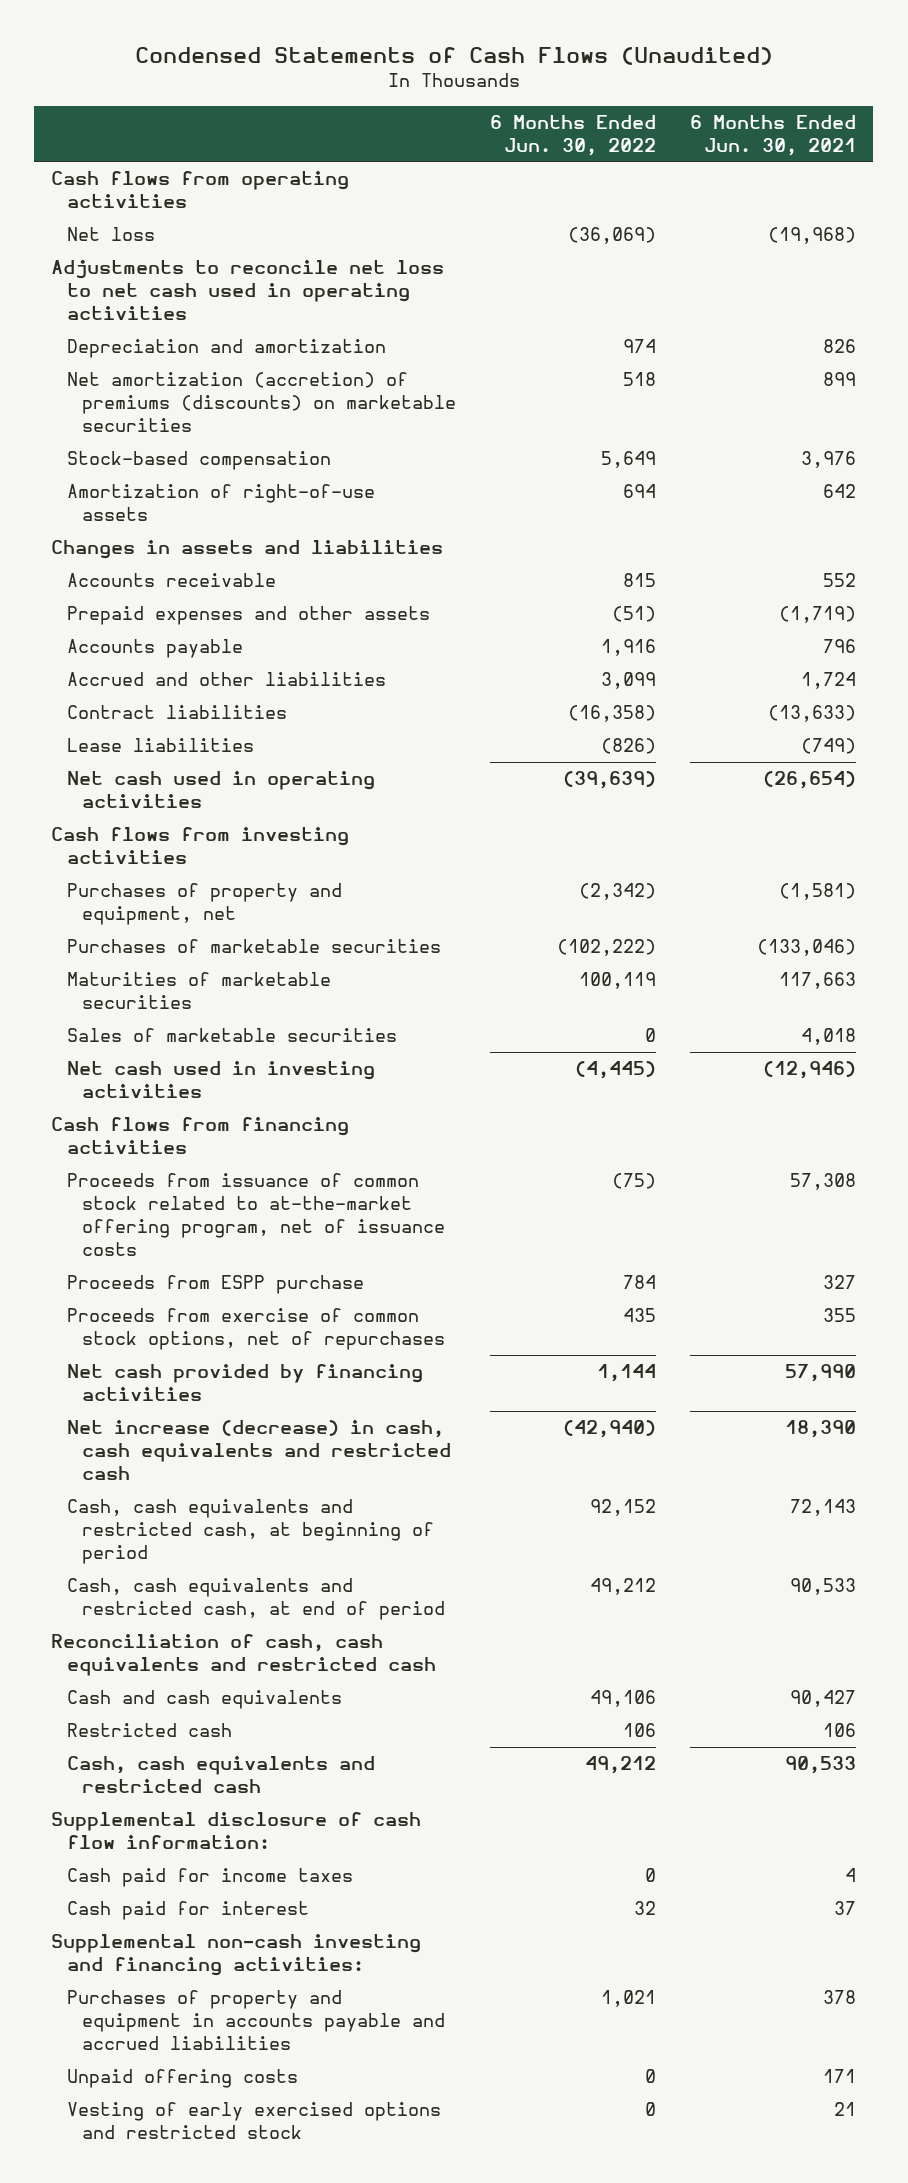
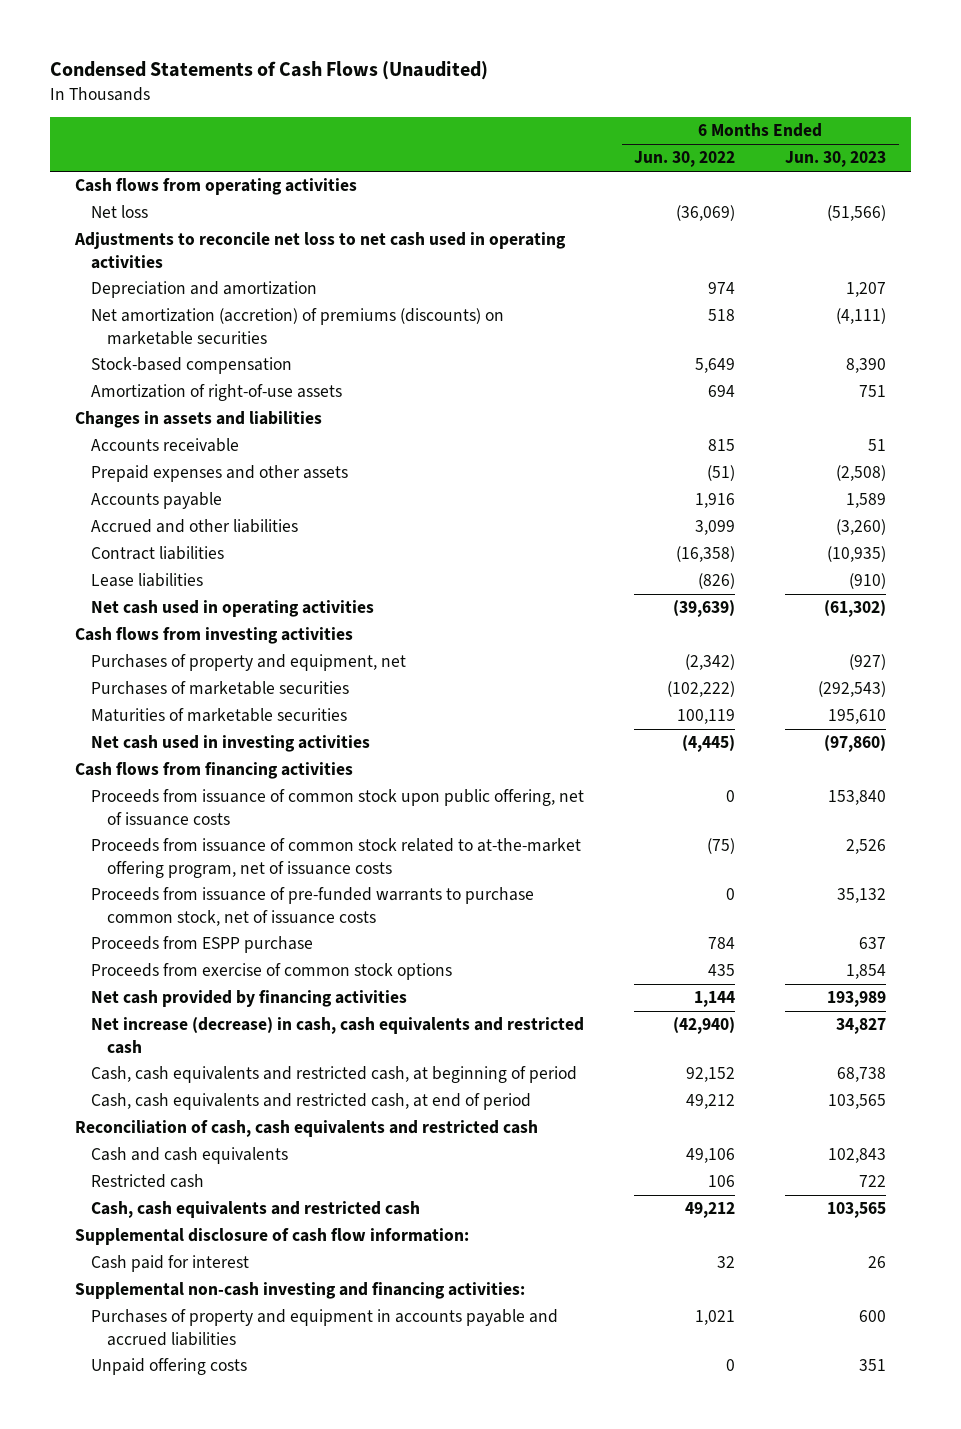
[690,114,857,156] 6 Months Ended Jun. 30, 2021 -> none
none -> [785,151,887,168] Jun. 30, 2023
[66,1028,397,1043] Sales of marketable securities -> none
none -> [90,789,584,826] Proceeds from issuance of common stock upon public offering, net of issuance costs
none -> [90,887,534,926] Proceeds from issuance of pre-funded warrants to purchase common stock, net of issuance costs
[66,1308,445,1351] Proceeds from exercise of common stock options, net of repurchases -> [90,963,452,981] Proceeds from exercise of common stock options
[66,1868,353,1888] Cash paid for income taxes -> none
[66,2102,441,2140] Vesting of early exercised options and restricted stock -> none

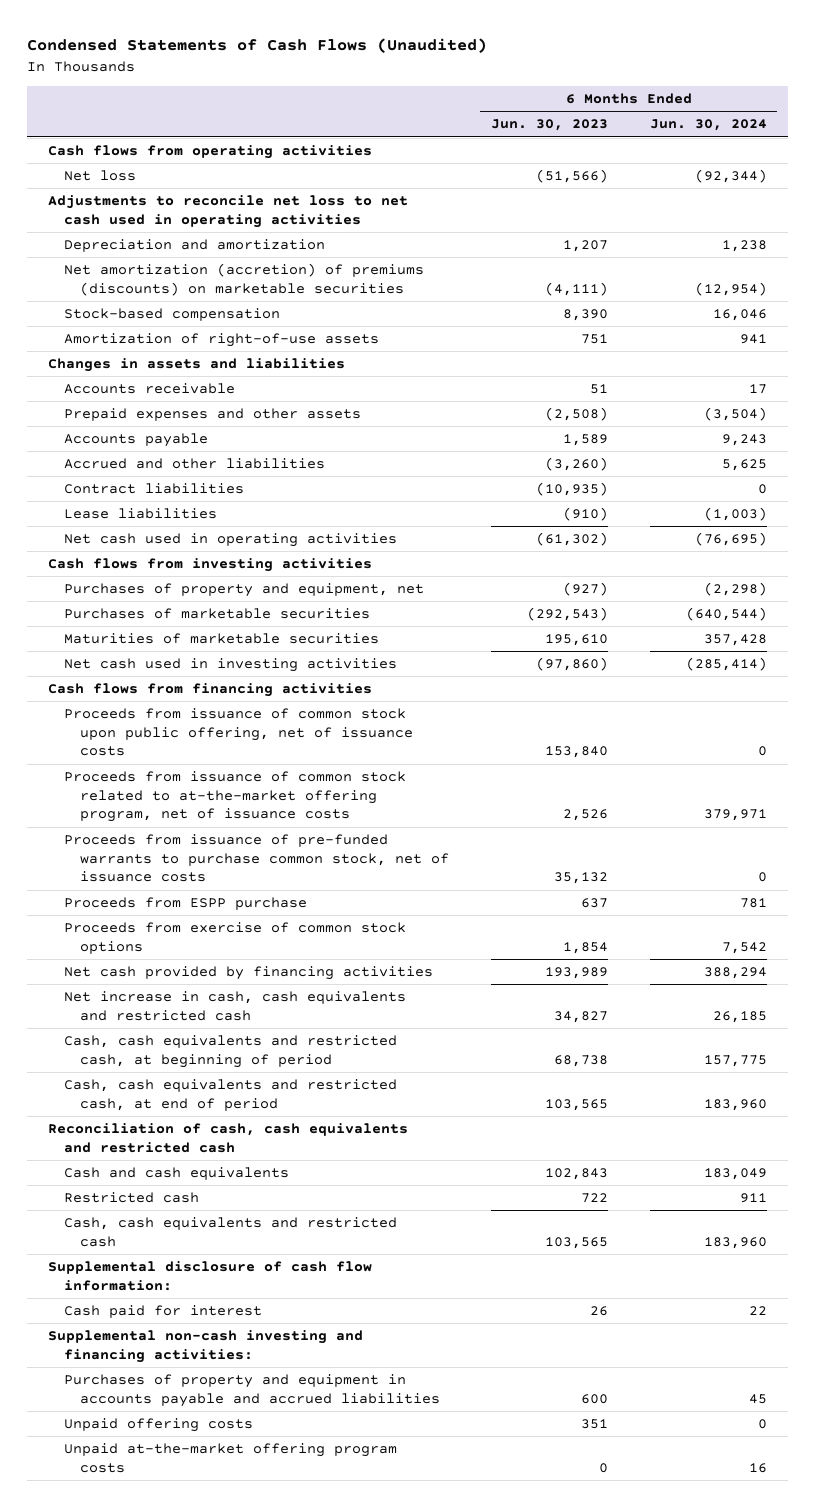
[634,151,736,168] Jun. 30, 2022 -> none
none -> [649,119,767,132] Jun. 30, 2024
[90,1017,584,1054] Net increase (decrease) in cash, cash equivalents and restricted cash -> [64,991,407,1021] Net increase in cash, cash equivalents and restricted cash
none -> [64,1443,398,1473] Unpaid at-the-market offering program costs

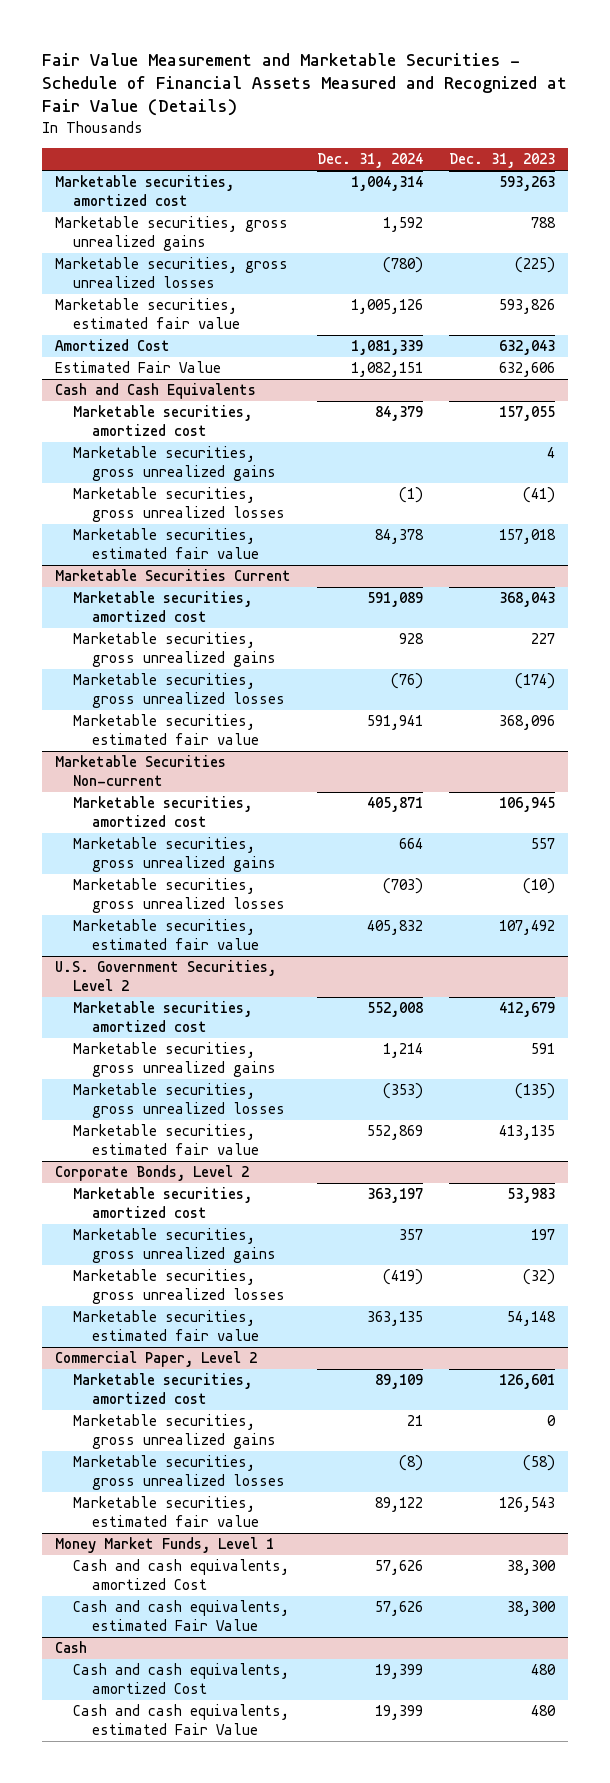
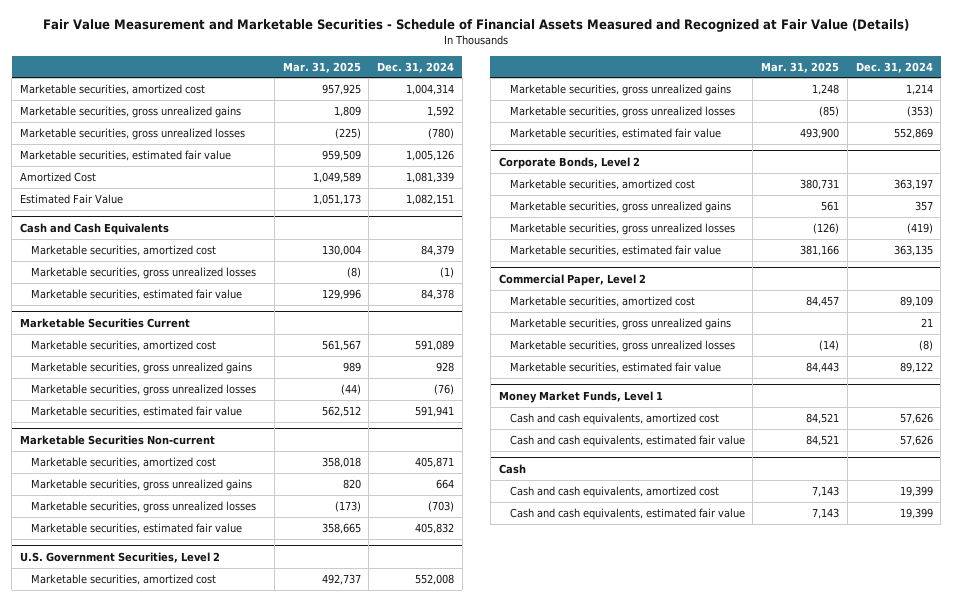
[448,153,555,169] Dec. 31, 2023 -> none
none -> [282,61,361,73] Mar. 31, 2025
[73,446,276,481] Marketable securities, gross unrealized gains -> none
[73,1559,290,1590] Cash and cash equivalents, amortized Cost -> [509,413,719,426] Cash and cash equivalents, amortized cost
[73,1600,290,1631] Cash and cash equivalents, estimated Fair Value -> [509,435,745,448] Cash and cash equivalents, estimated fair value
[73,1663,290,1694] Cash and cash equivalents, amortized Cost -> [509,486,719,499] Cash and cash equivalents, amortized cost
[73,1704,290,1735] Cash and cash equivalents, estimated Fair Value -> [509,508,745,521] Cash and cash equivalents, estimated fair value

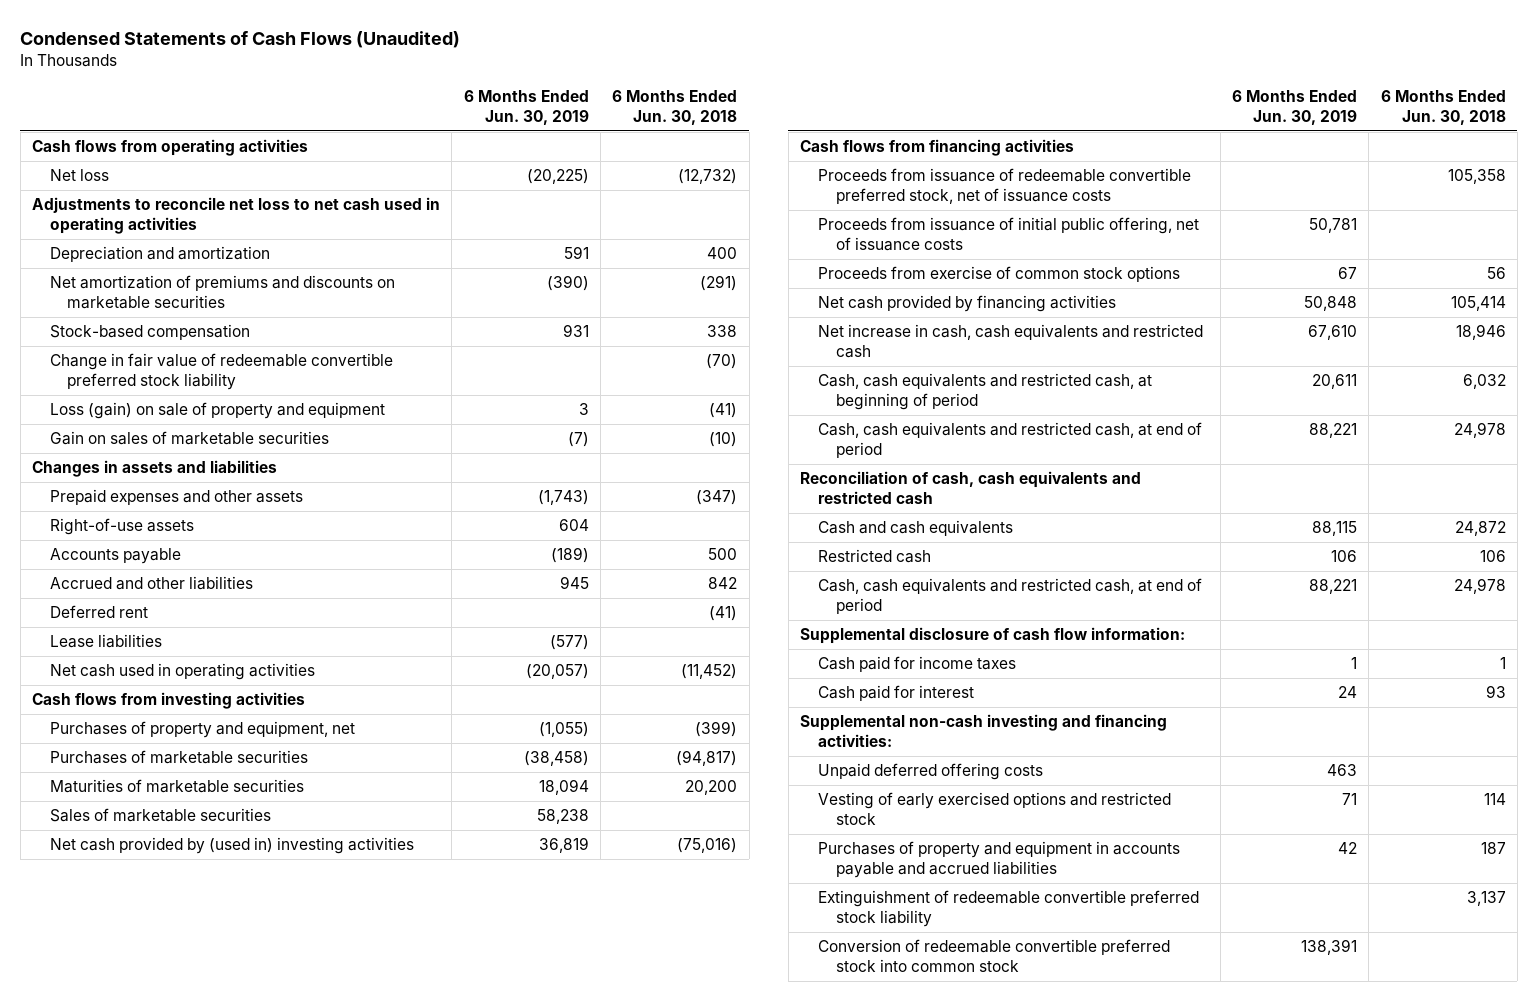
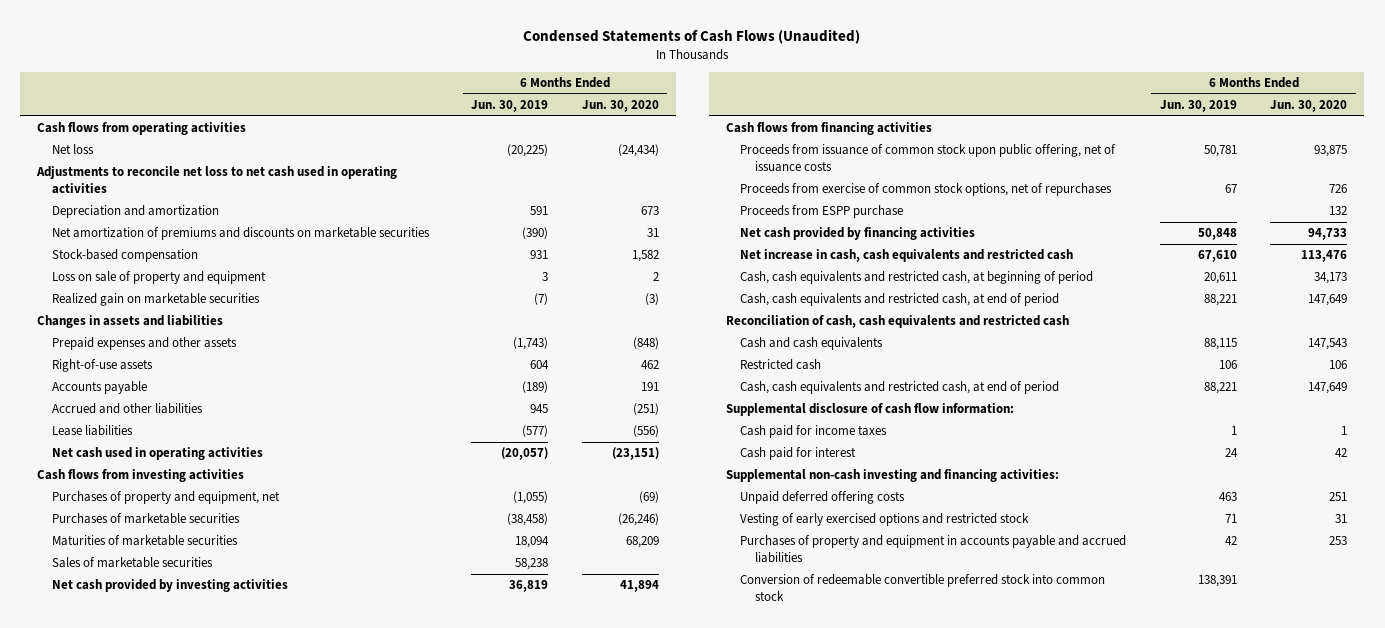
[612,89,738,125] 6 Months Ended Jun. 30, 2018 -> none
none -> [582,100,660,113] Jun. 30, 2020
[49,353,393,391] Change in fair value of redeemable convertible preferred stock liability -> none
[49,402,385,420] Loss (gain) on sale of property and equipment -> [51,271,266,285] Loss on sale of property and equipment
[49,431,329,446] Gain on sales of marketable securities -> [51,293,260,307] Realized gain on marketable securities
[49,605,148,619] Deferred rent -> none
[49,837,414,855] Net cash provided by (used in) investing activities -> [51,579,288,593] Net cash provided by investing activities
[818,168,1192,205] Proceeds from issuance of redeemable convertible preferred stock, net of issuance costs -> none
[818,217,1200,252] Proceeds from issuance of initial public offering, net of issuance costs -> [740,144,1117,172] Proceeds from issuance of common stock upon public offering, net of issuance costs
[818,266,1181,283] Proceeds from exercise of common stock options -> [740,183,1113,197] Proceeds from exercise of common stock options, net of repurchases
none -> [740,205,904,219] Proceeds from ESPP purchase
[818,890,1200,928] Extinguishment of redeemable convertible preferred stock liability -> none

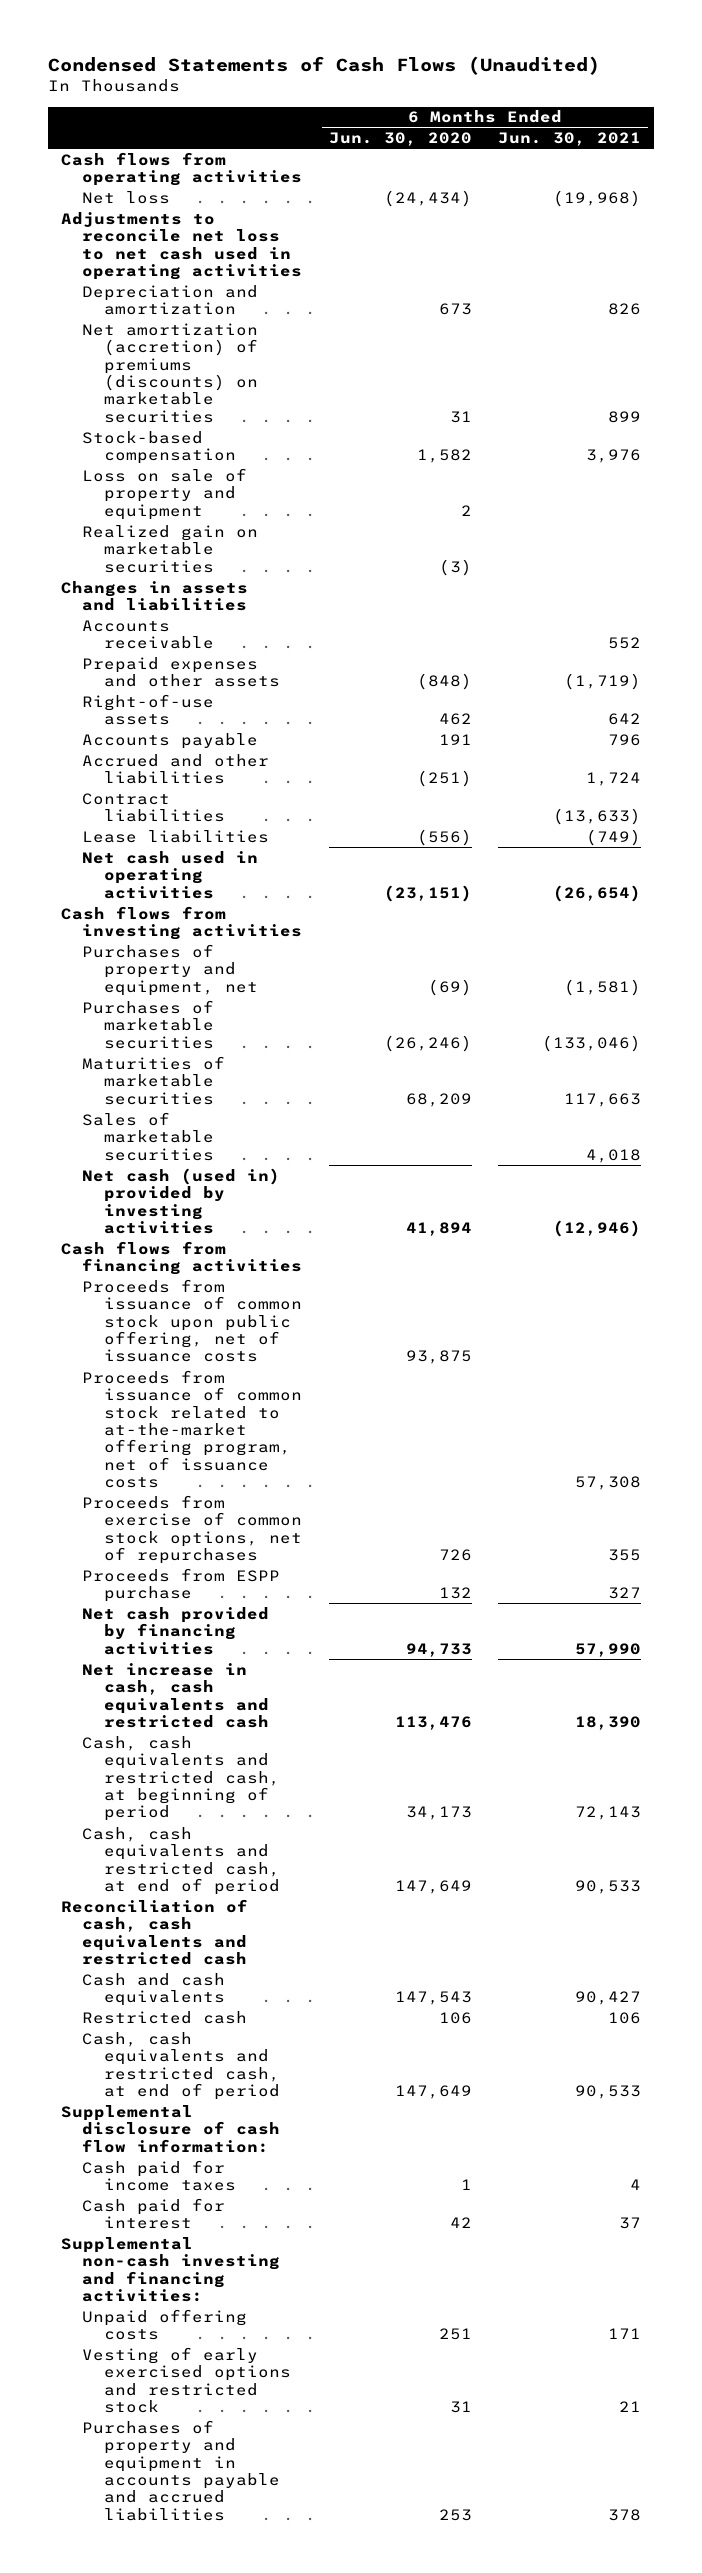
[471,100,549,113] Jun. 30, 2019 -> none
none -> [498,132,642,147] Jun. 30, 2021
[51,227,430,241] Net amortization of premiums and discounts on marketable securities -> [82,322,259,423] Net amortization (accretion) of premiums (discounts) on marketable securities
none -> [82,619,214,650] Accounts receivable
none -> [82,792,225,823] Contract liabilities
[51,579,288,593] Net cash provided by investing activities -> [82,1167,281,1234] Net cash (used in) provided by investing activities
none -> [82,1369,302,1489] Proceeds from issuance of common stock related to at-the-market offering program, net of issuance costs
[740,491,906,505] Unpaid deferred offering costs -> [82,2308,248,2341] Unpaid offering costs
[740,574,1106,601] Conversion of redeemable convertible preferred stock into common stock -> none

